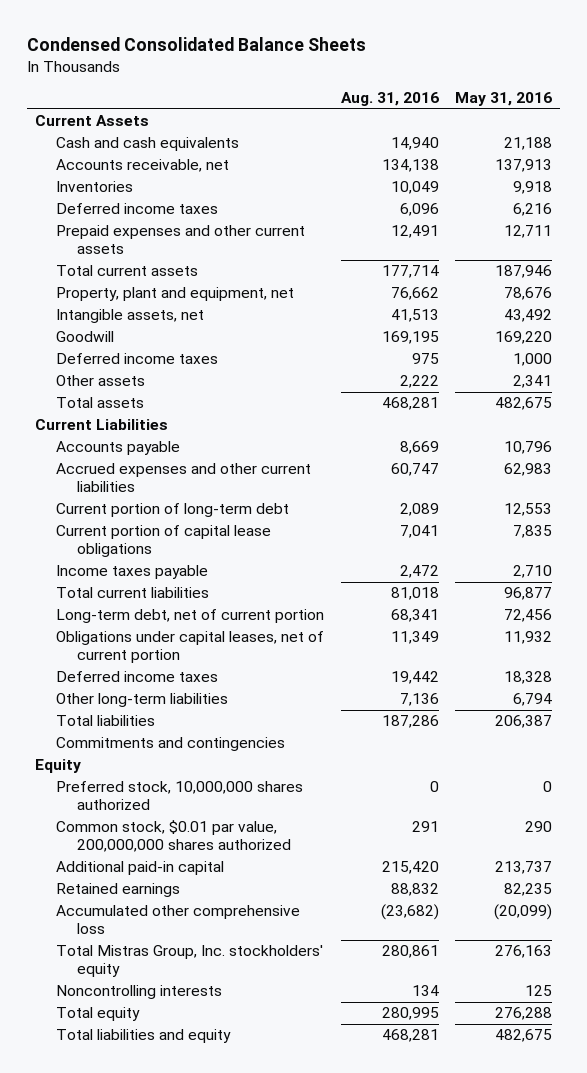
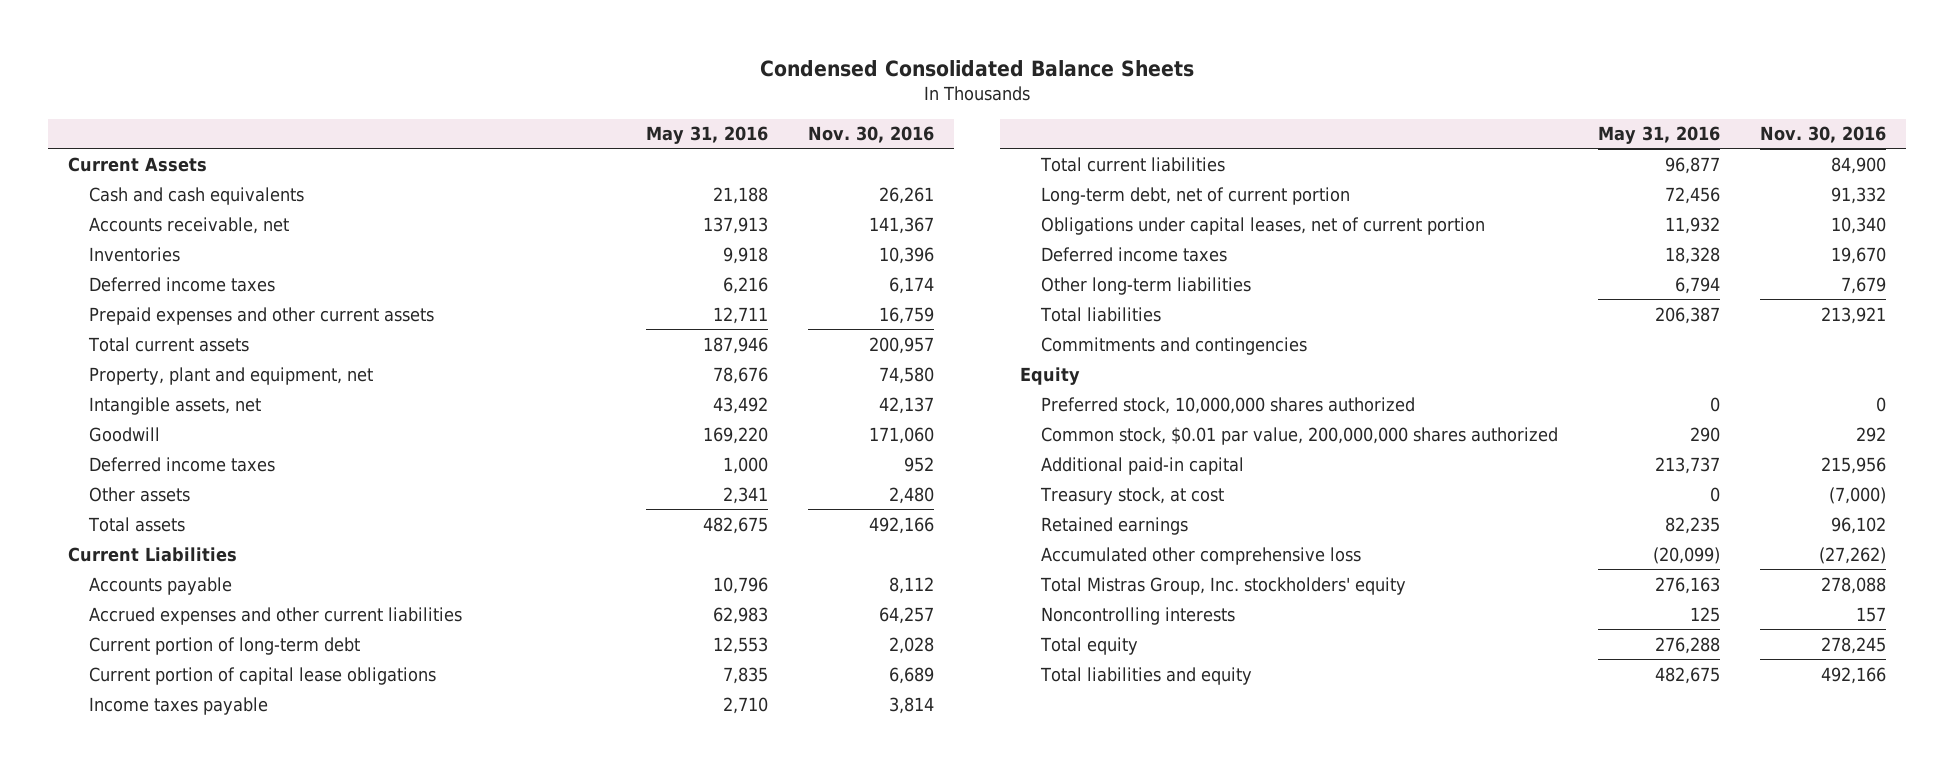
[340,92,439,107] Aug. 31, 2016 -> none
none -> [808,126,935,144] Nov. 30, 2016
none -> [1040,486,1225,505] Treasury stock, at cost

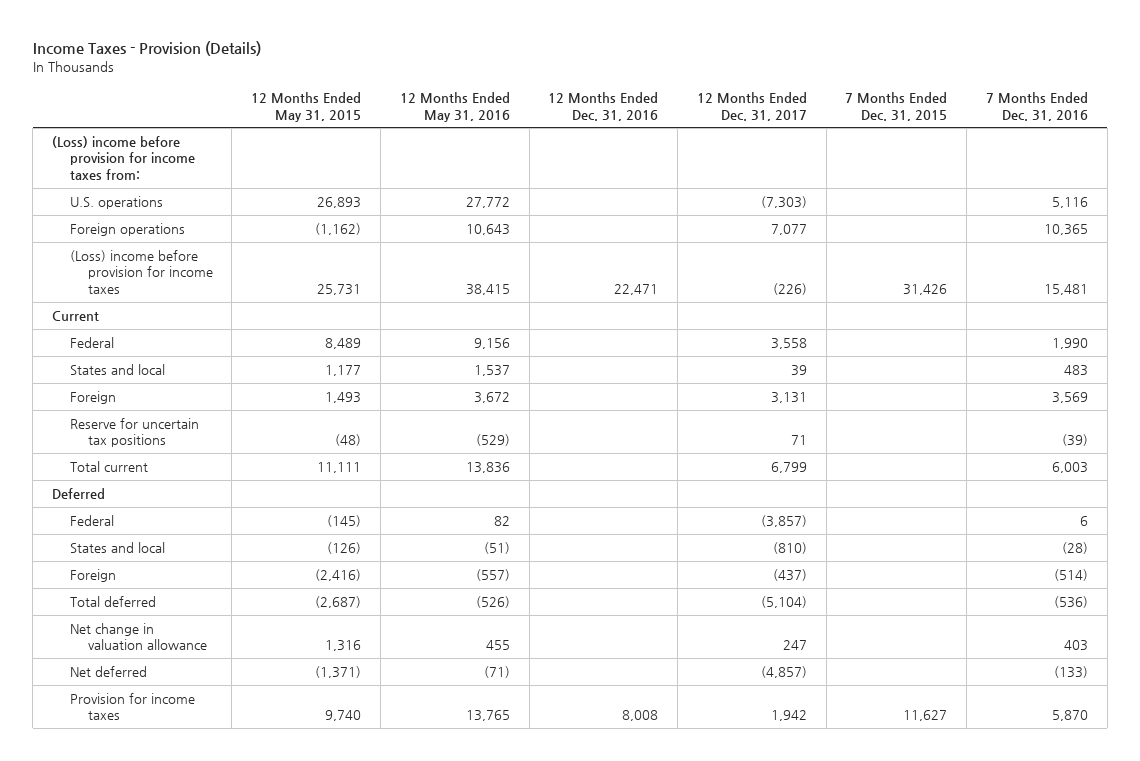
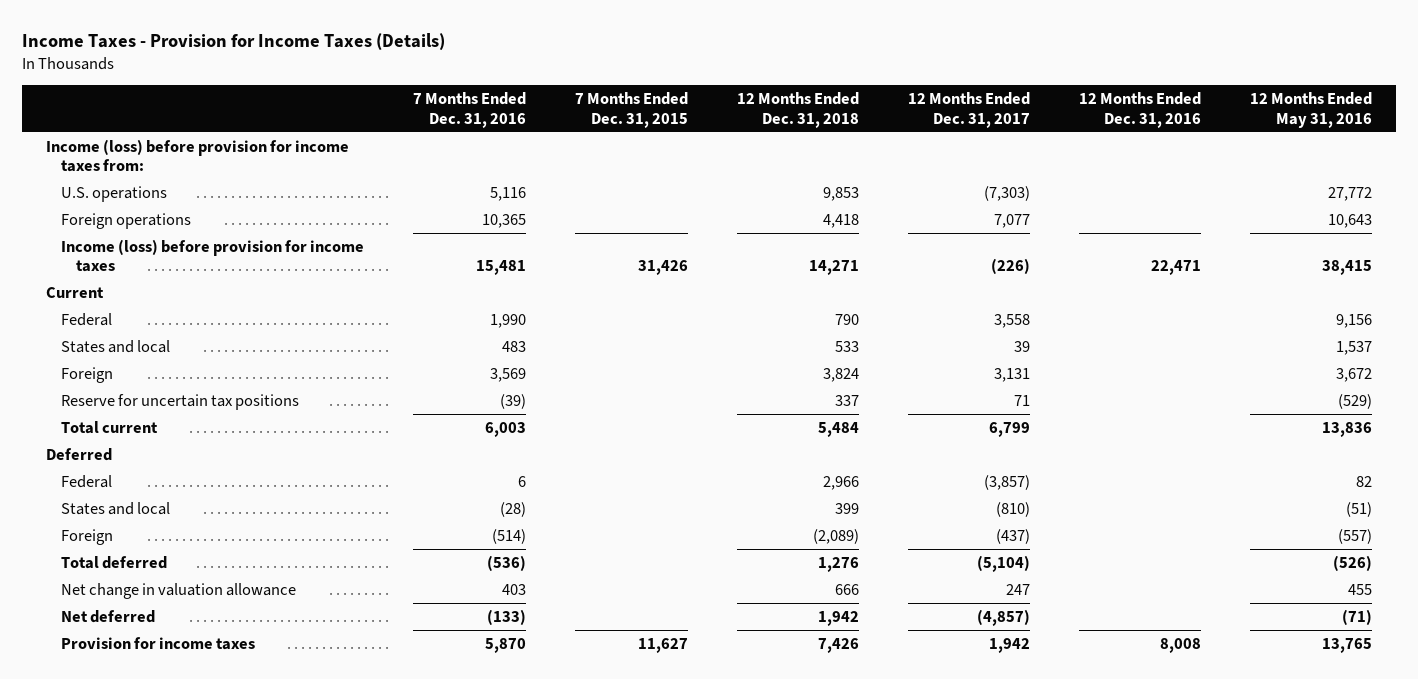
[32,41,261,57] Income Taxes - Provision (Details) -> [21,33,445,51] Income Taxes - Provision for Income Taxes (Details)
[251,91,362,122] 12 Months Ended May 31, 2015 -> none
none -> [736,92,859,128] 12 Months Ended Dec. 31, 2018
[51,135,195,181] (Loss) income before provision for income taxes from: -> [46,138,350,173] Income (loss) before provision for income taxes from:
[69,249,213,295] (Loss) income before provision for income taxes -> [61,238,365,273] Income (loss) before provision for income taxes

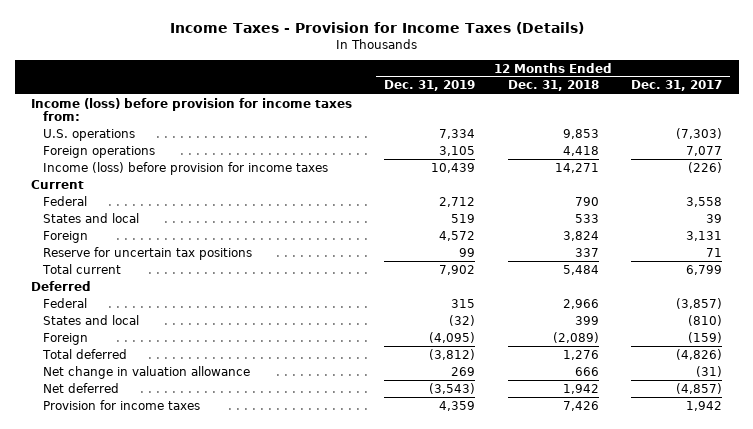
[413,92,527,128] 7 Months Ended Dec. 31, 2016 -> none
[575,92,689,128] 7 Months Ended Dec. 31, 2015 -> none
[1078,92,1201,128] 12 Months Ended Dec. 31, 2016 -> none
[1249,92,1372,128] 12 Months Ended May 31, 2016 -> none
none -> [384,80,476,92] Dec. 31, 2019
[995,528,1030,544] (437) -> [688,331,723,343] (159)
[976,554,1030,572] (5,104) -> [676,348,723,360] (4,826)
[1005,583,1030,595] 247 -> [696,365,723,377] (31)

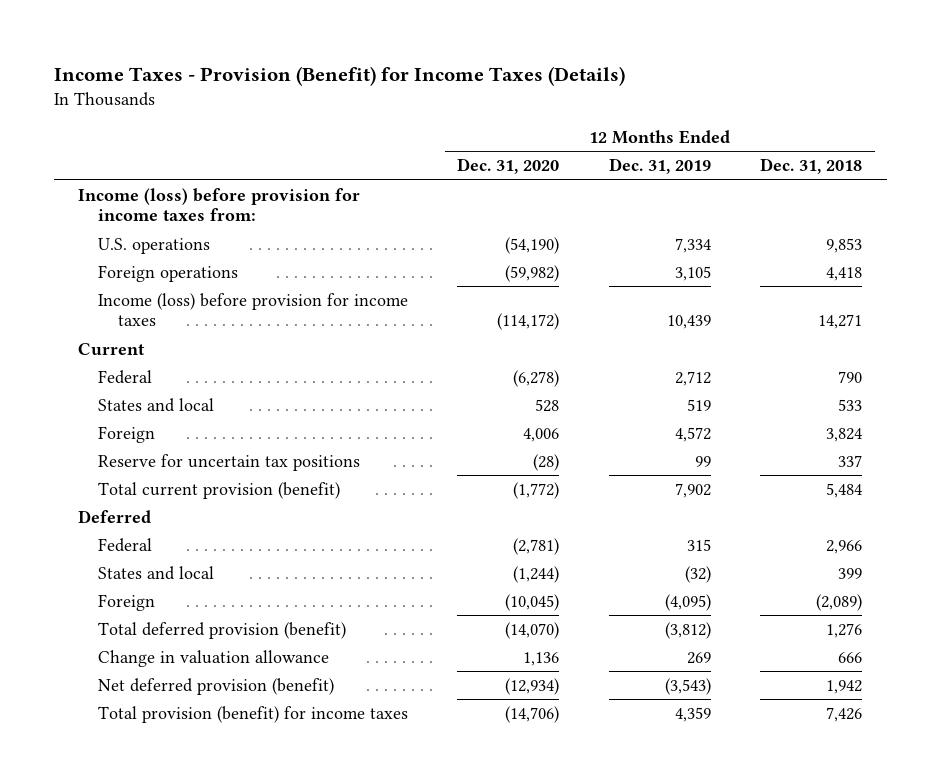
[169,21,584,34] Income Taxes - Provision for Income Taxes (Details) -> [53,66,625,87] Income Taxes - Provision (Benefit) for Income Taxes (Details)
[631,80,723,92] Dec. 31, 2017 -> none
none -> [457,158,560,175] Dec. 31, 2020
[42,263,122,274] Total current -> [98,481,341,499] Total current provision (benefit)
[42,348,128,359] Total deferred -> [98,621,347,639] Total deferred provision (benefit)
[43,365,251,379] Net change in valuation allowance -> [98,649,330,667] Change in valuation allowance
[43,382,120,393] Net deferred -> [98,677,335,695] Net deferred provision (benefit)
[43,399,201,410] Provision for income taxes -> [98,705,409,723] Total provision (benefit) for income taxes

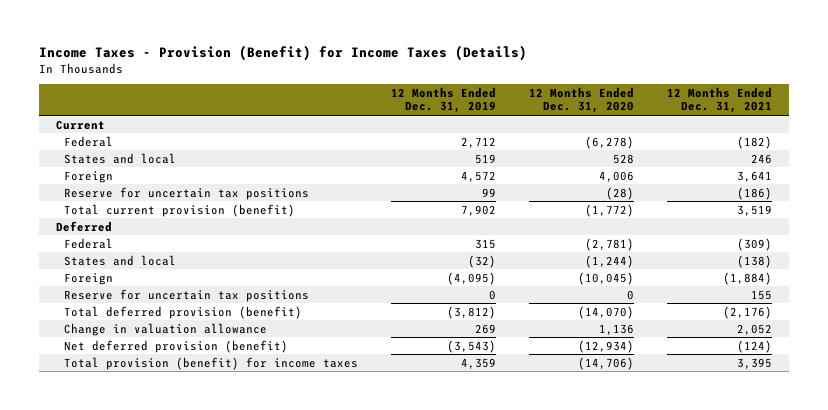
[760,158,863,175] Dec. 31, 2018 -> none
none -> [667,86,773,114] 12 Months Ended Dec. 31, 2021
[78,187,361,222] Income (loss) before provision for income taxes from: -> none
[98,237,211,254] U.S. operations -> none
[98,264,239,282] Foreign operations -> none
[98,292,409,327] Income (loss) before provision for income taxes -> none
none -> [63,288,309,302] Reserve for uncertain tax positions

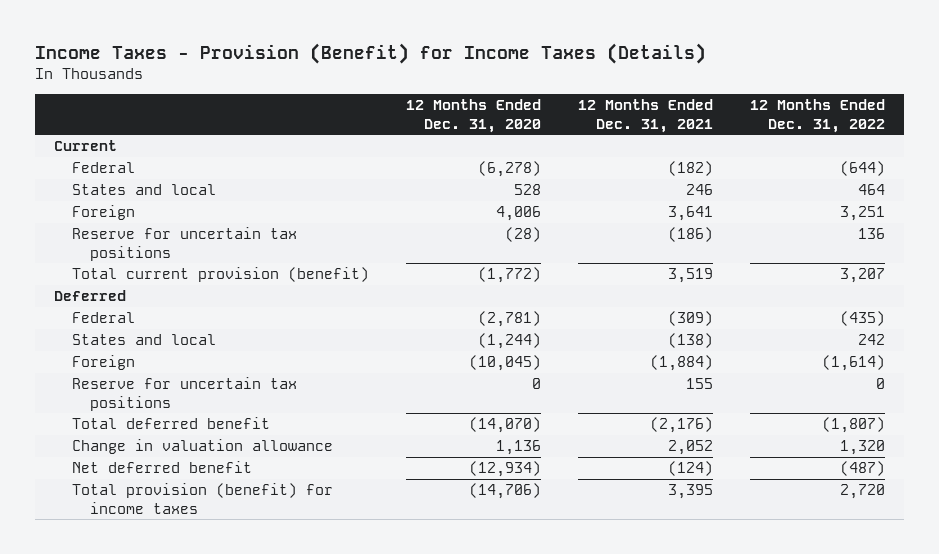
[391,86,497,114] 12 Months Ended Dec. 31, 2019 -> none
none -> [750,99,886,133] 12 Months Ended Dec. 31, 2022
[63,305,302,319] Total deferred provision (benefit) -> [71,417,270,430] Total deferred benefit
[63,339,288,353] Net deferred provision (benefit) -> [71,461,252,474] Net deferred benefit

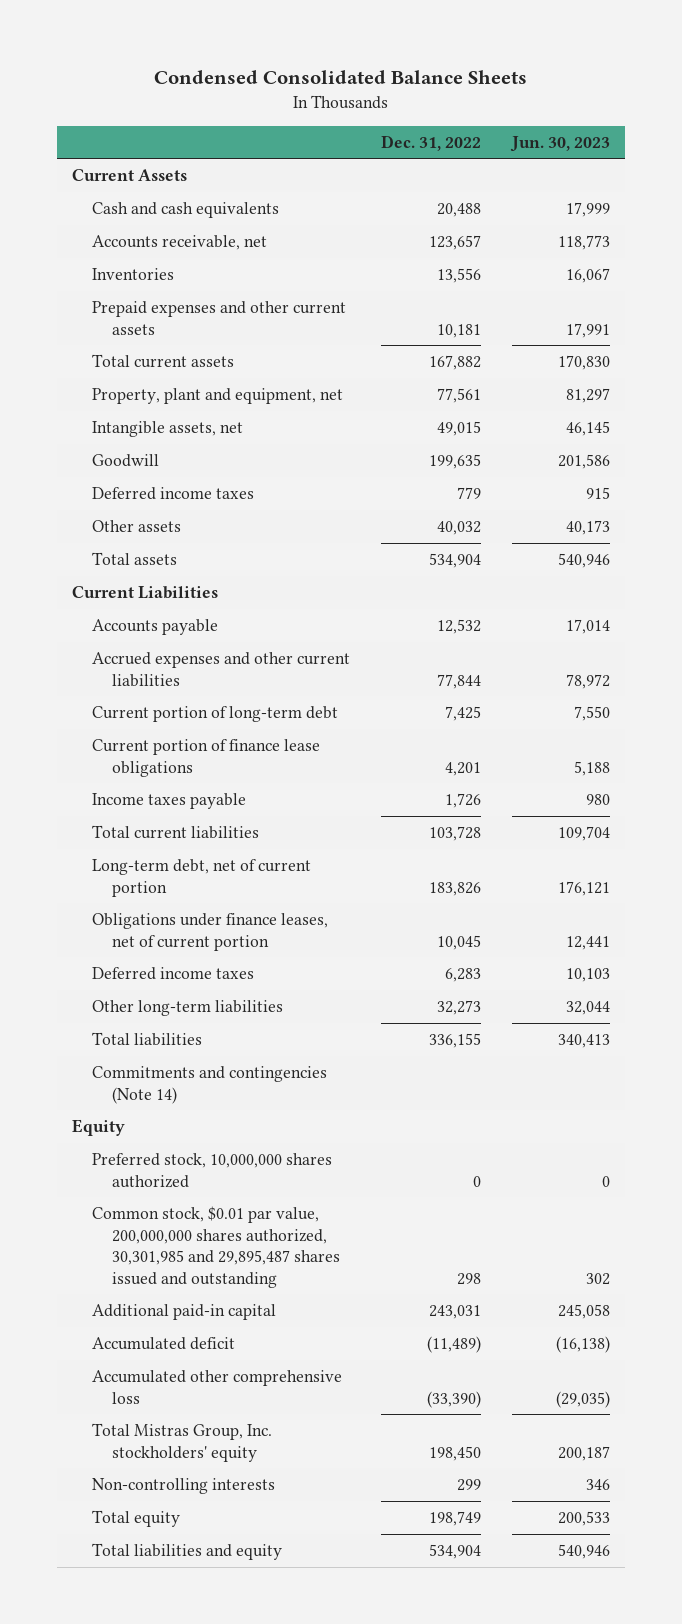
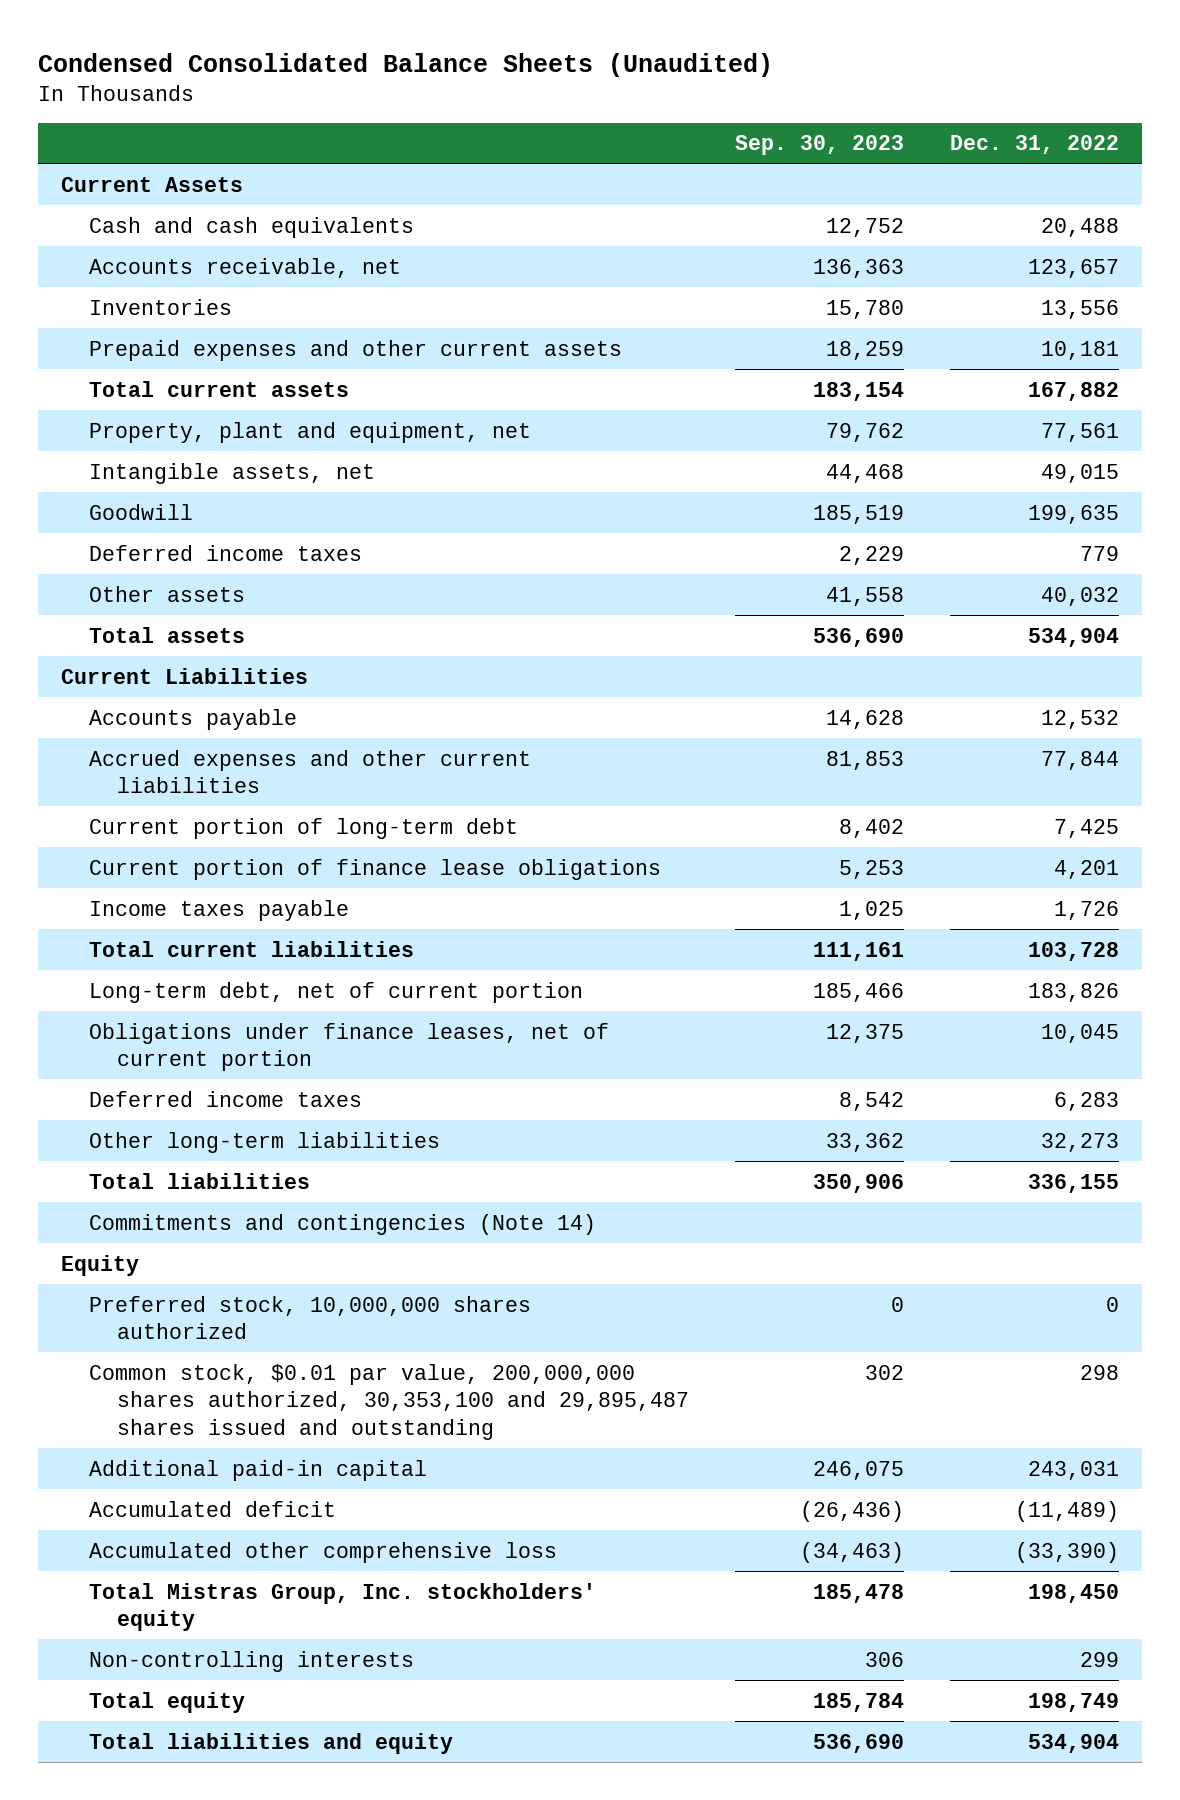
[154,70,528,85] Condensed Consolidated Balance Sheets -> [38,52,774,77] Condensed Consolidated Balance Sheets (Unaudited)
[509,135,610,152] Jun. 30, 2023 -> none
none -> [734,135,904,156] Sep. 30, 2023
[92,1206,341,1288] Common stock, $0.01 par value, 200,000,000 shares authorized, 30,301,985 and 29,895,487 shares issued and outstanding -> [88,1363,689,1440] Common stock, $0.01 par value, 200,000,000 shares authorized, 30,353,100 and 29,895,487 shares issued and outstanding

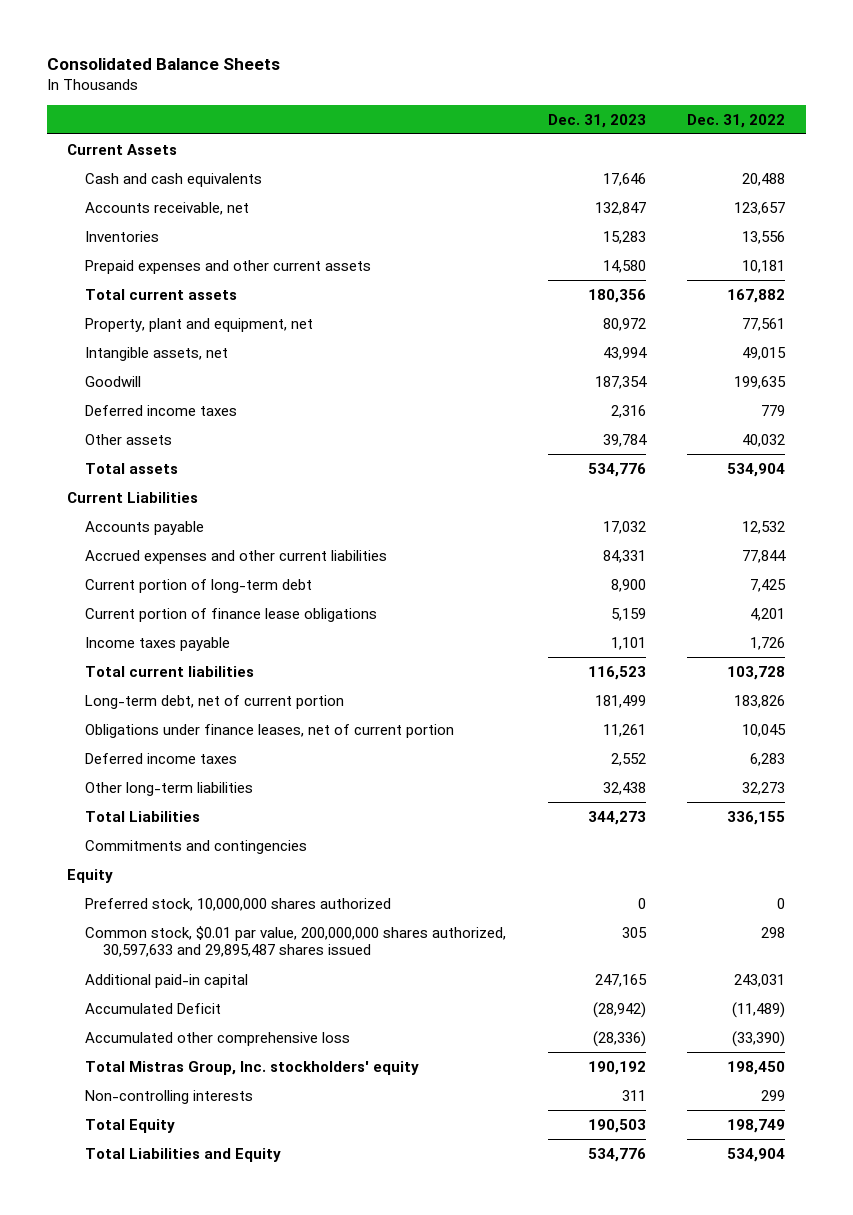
[38,52,774,77] Condensed Consolidated Balance Sheets (Unaudited) -> [46,57,280,70] Consolidated Balance Sheets
[734,135,904,156] Sep. 30, 2023 -> none
none -> [547,113,646,128] Dec. 31, 2023
[88,1172,310,1189] Total liabilities -> [85,810,201,822] Total Liabilities
[88,1213,596,1235] Commitments and contingencies (Note 14) -> [85,839,308,854] Commitments and contingencies
[88,1363,689,1440] Common stock, $0.01 par value, 200,000,000 shares authorized, 30,353,100 and 29,895,487 shares issued and outstanding -> [85,925,507,958] Common stock, $0.01 par value, 200,000,000 shares authorized, 30,597,633 and 29,895,487 shares issued
[88,1500,336,1517] Accumulated deficit -> [85,1002,222,1014] Accumulated Deficit
[88,1691,245,1713] Total equity -> [85,1118,176,1133] Total Equity
[88,1732,453,1754] Total liabilities and equity -> [85,1147,282,1162] Total Liabilities and Equity

